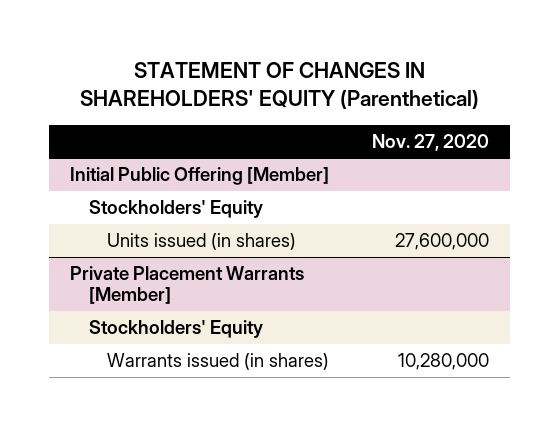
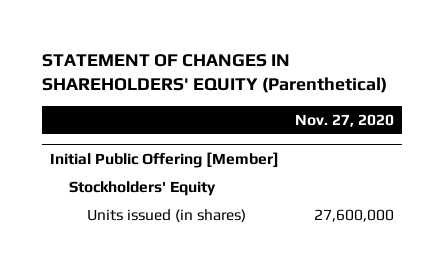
[70,266,305,305] Private Placement Warrants [Member] -> none
[88,320,263,339] Stockholders' Equity -> none
[107,353,330,371] Warrants issued (in shares) -> none

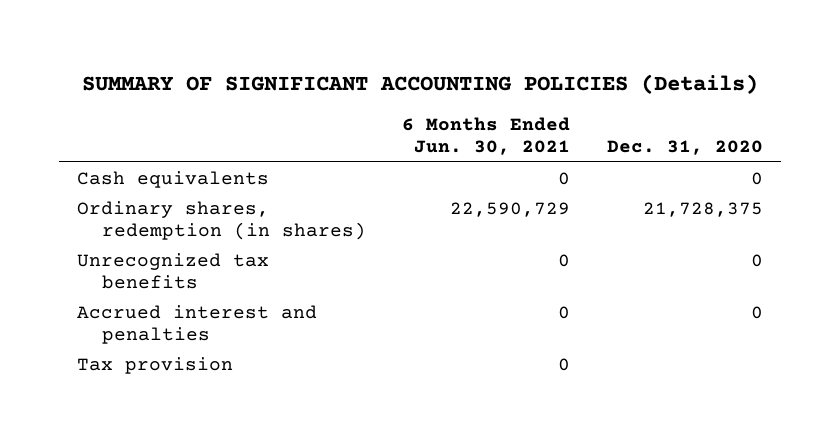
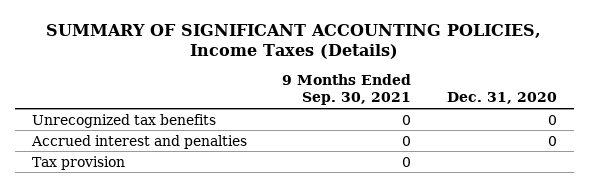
[82,73,759,94] SUMMARY OF SIGNIFICANT ACCOUNTING POLICIES (Details) -> [46,23,542,60] SUMMARY OF SIGNIFICANT ACCOUNTING POLICIES, Income Taxes (Details)
[402,116,571,156] 6 Months Ended Jun. 30, 2021 -> none
none -> [282,74,412,106] 9 Months Ended Sep. 30, 2021
[77,170,270,188] Cash equivalents -> none
[77,200,367,241] Ordinary shares, redemption (in shares) -> none

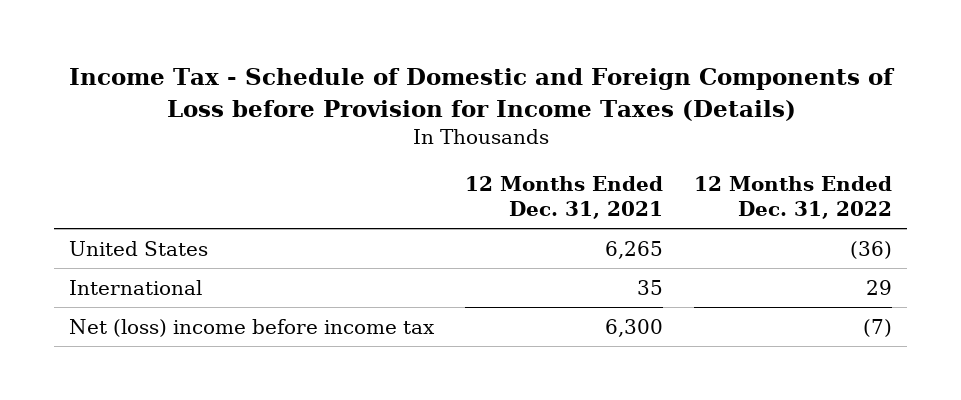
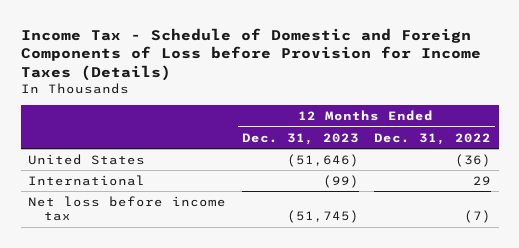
[465,176,664,220] 12 Months Ended Dec. 31, 2021 -> none
none -> [241,132,359,145] Dec. 31, 2023
[69,318,436,337] Net (loss) income before income tax -> [28,195,227,222] Net loss before income tax

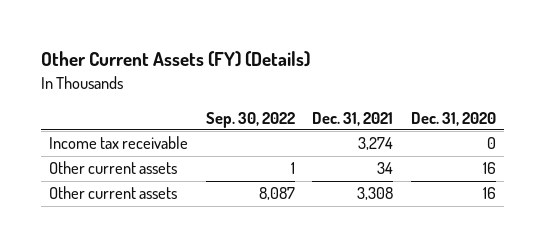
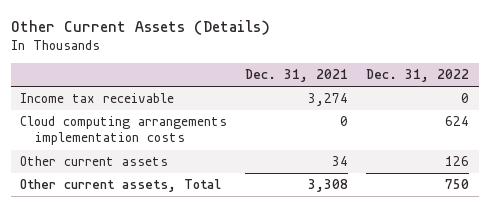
[40,51,310,68] Other Current Assets (FY) (Details) -> [11,19,271,35] Other Current Assets (Details)
[205,111,295,128] Sep. 30, 2022 -> none
[410,111,496,126] Dec. 31, 2020 -> none
none -> [366,69,470,83] Dec. 31, 2022
none -> [20,116,228,146] Cloud computing arrangements implementation costs
[49,186,178,200] Other current assets -> [20,179,222,193] Other current assets, Total

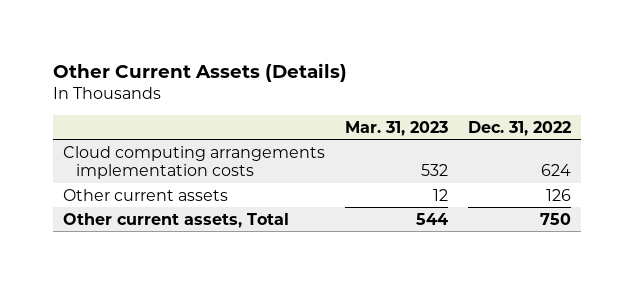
[245,69,349,83] Dec. 31, 2021 -> none
none -> [345,121,449,137] Mar. 31, 2023
[20,93,175,104] Income tax receivable -> none

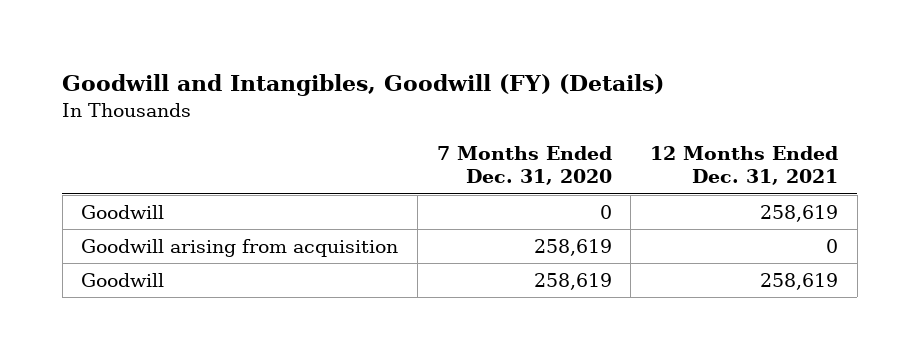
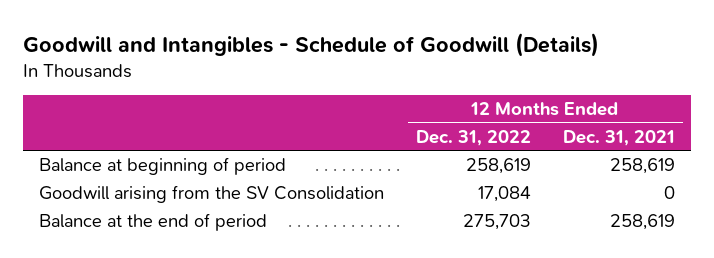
[62,74,665,97] Goodwill and Intangibles, Goodwill (FY) (Details) -> [22,32,599,57] Goodwill and Intangibles - Schedule of Goodwill (Details)
[436,145,612,186] 7 Months Ended Dec. 31, 2020 -> none
none -> [415,129,531,146] Dec. 31, 2022
[81,205,165,220] Goodwill -> [38,157,286,176] Balance at beginning of period
[81,239,399,258] Goodwill arising from acquisition -> [38,185,384,204] Goodwill arising from the SV Consolidation
[81,273,165,288] Goodwill -> [38,213,267,232] Balance at the end of period

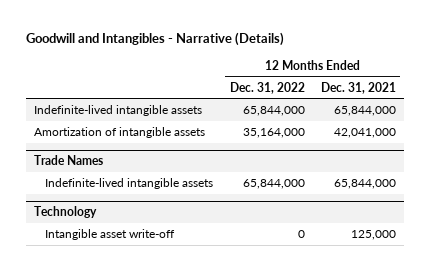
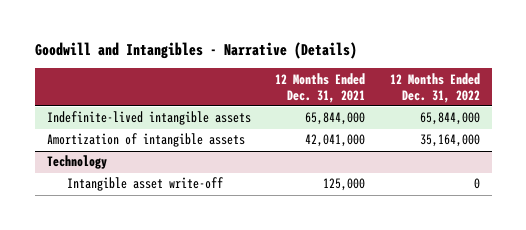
[33,155,103,166] Trade Names -> none
[45,177,214,189] Indefinite-lived intangible assets -> none

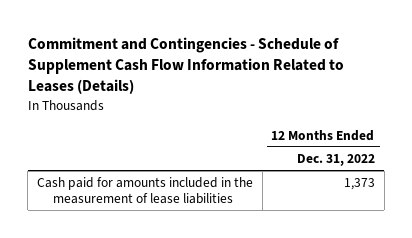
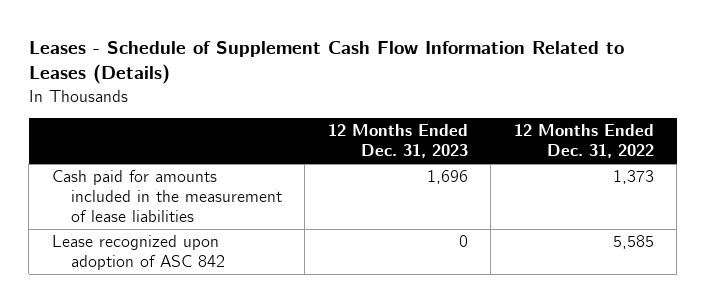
[27,37,344,95] Commitment and Contingencies - Schedule of Supplement Cash Flow Information Related to Leases (Details) -> [28,41,624,85] Leases - Schedule of Supplement Cash Flow Information Related to Leases (Details)
none -> [327,124,468,159] 12 Months Ended Dec. 31, 2023
none -> [51,235,225,271] Lease recognized upon adoption of ASC 842

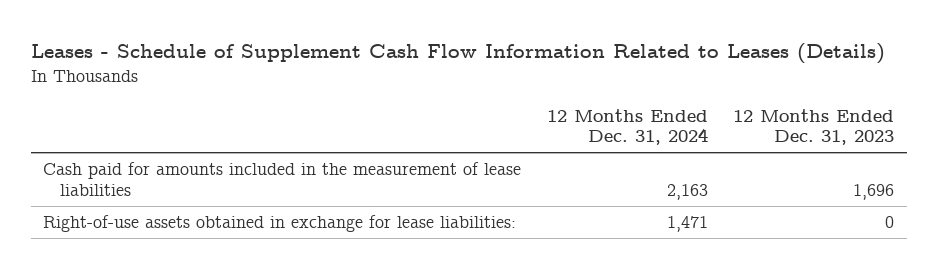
[513,124,654,159] 12 Months Ended Dec. 31, 2022 -> none
none -> [546,108,708,146] 12 Months Ended Dec. 31, 2024
[51,235,225,271] Lease recognized upon adoption of ASC 842 -> [43,215,517,233] Right-of-use assets obtained in exchange for lease liabilities:

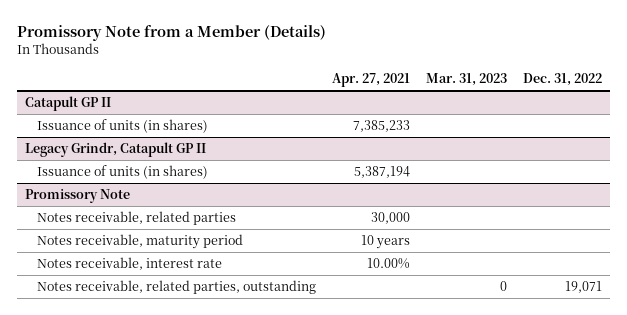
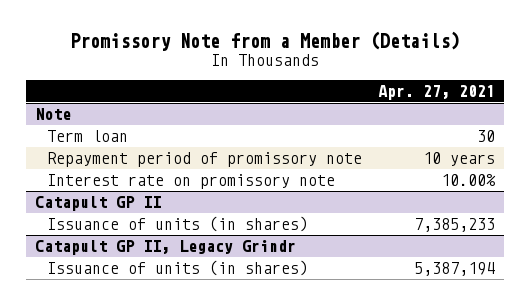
[425,72,507,86] Mar. 31, 2023 -> none
[522,72,602,86] Dec. 31, 2022 -> none
none -> [34,108,71,121] Note
none -> [47,130,129,143] Term loan
none -> [47,152,363,168] Repayment period of promissory note
none -> [47,174,336,190] Interest rate on promissory note
[25,142,207,158] Legacy Grindr, Catapult GP II -> [34,240,296,256] Catapult GP II, Legacy Grindr
[25,189,131,204] Promissory Note -> none
[36,211,236,226] Notes receivable, related parties -> none
[36,234,243,250] Notes receivable, maturity period -> none
[36,257,222,271] Notes receivable, interest rate -> none
[36,280,316,295] Notes receivable, related parties, outstanding -> none

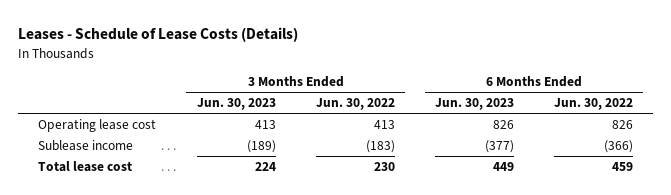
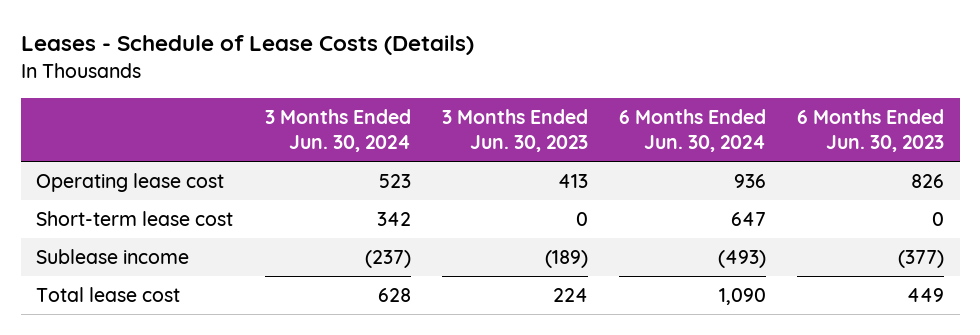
[315,98,395,111] Jun. 30, 2022 -> none
[553,98,633,111] Jun. 30, 2022 -> none
none -> [264,108,411,152] 3 Months Ended Jun. 30, 2024
none -> [618,108,766,152] 6 Months Ended Jun. 30, 2024
none -> [36,211,234,227] Short-term lease cost

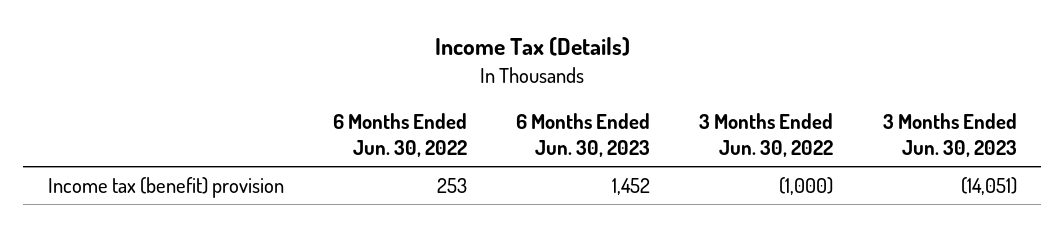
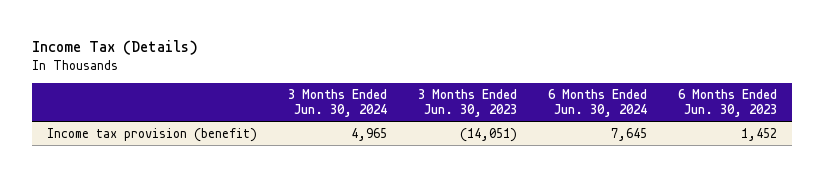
[333,113,468,157] 6 Months Ended Jun. 30, 2022 -> none
[699,113,834,157] 3 Months Ended Jun. 30, 2022 -> none
none -> [288,89,388,118] 3 Months Ended Jun. 30, 2024
none -> [547,89,647,118] 6 Months Ended Jun. 30, 2024
[47,177,284,199] Income tax (benefit) provision -> [47,128,258,143] Income tax provision (benefit)

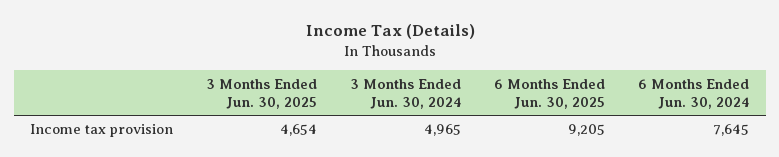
[417,89,517,118] 3 Months Ended Jun. 30, 2023 -> none
[677,89,777,118] 6 Months Ended Jun. 30, 2023 -> none
none -> [206,78,318,109] 3 Months Ended Jun. 30, 2025
none -> [494,78,606,109] 6 Months Ended Jun. 30, 2025
[47,128,258,143] Income tax provision (benefit) -> [30,124,174,138] Income tax provision

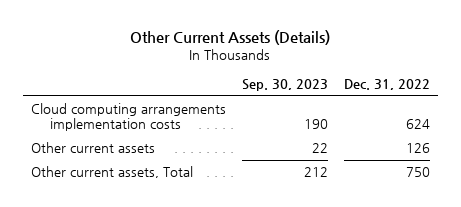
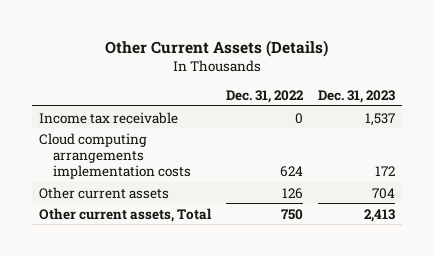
[241,79,328,92] Sep. 30, 2023 -> none
none -> [317,89,395,103] Dec. 31, 2023
none -> [39,111,179,124] Income tax receivable

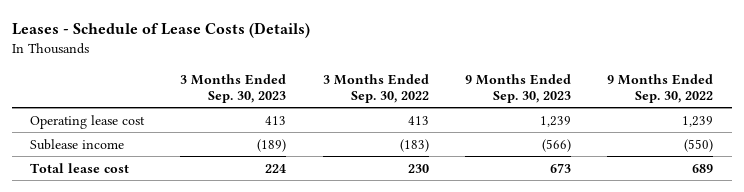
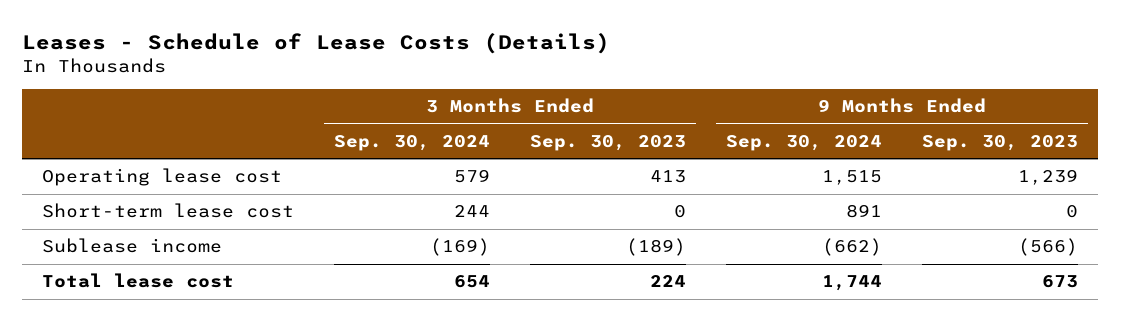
[322,73,429,103] 3 Months Ended Sep. 30, 2022 -> none
[607,73,714,103] 9 Months Ended Sep. 30, 2022 -> none
none -> [334,134,491,151] Sep. 30, 2024
none -> [726,134,883,151] Sep. 30, 2024
none -> [42,203,295,219] Short-term lease cost

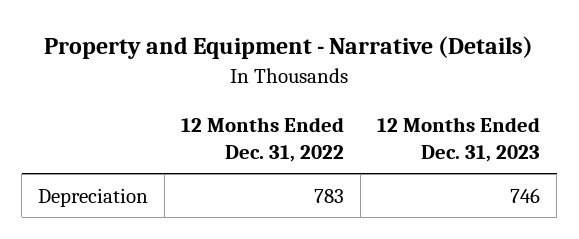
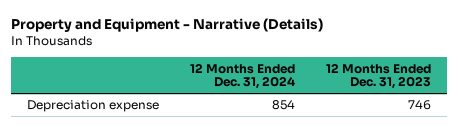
[181,117,345,162] 12 Months Ended Dec. 31, 2022 -> none
none -> [189,62,295,90] 12 Months Ended Dec. 31, 2024
[38,187,149,207] Depreciation -> [26,100,159,113] Depreciation expense

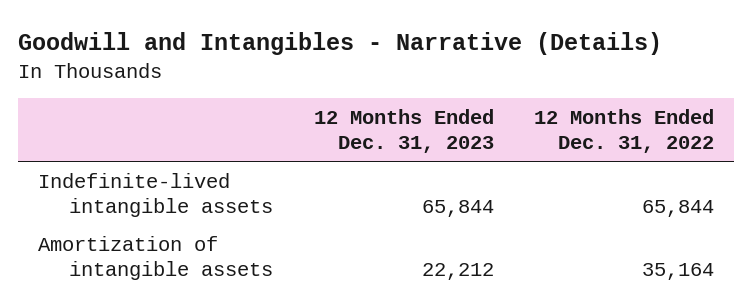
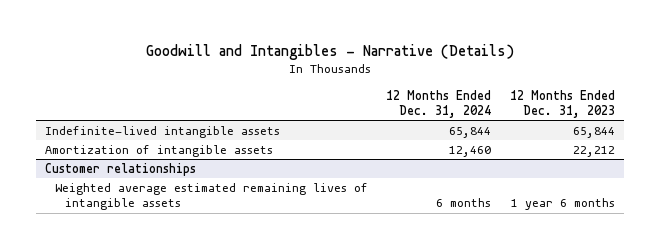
[533,108,714,154] 12 Months Ended Dec. 31, 2022 -> none
none -> [386,89,492,119] 12 Months Ended Dec. 31, 2024
none -> [45,163,197,177] Customer relationships
none -> [55,183,369,211] Weighted average estimated remaining lives of intangible assets

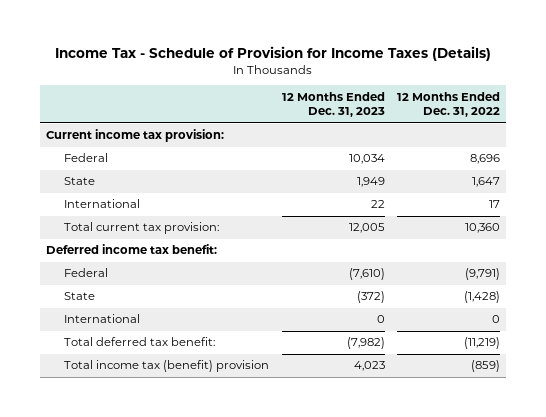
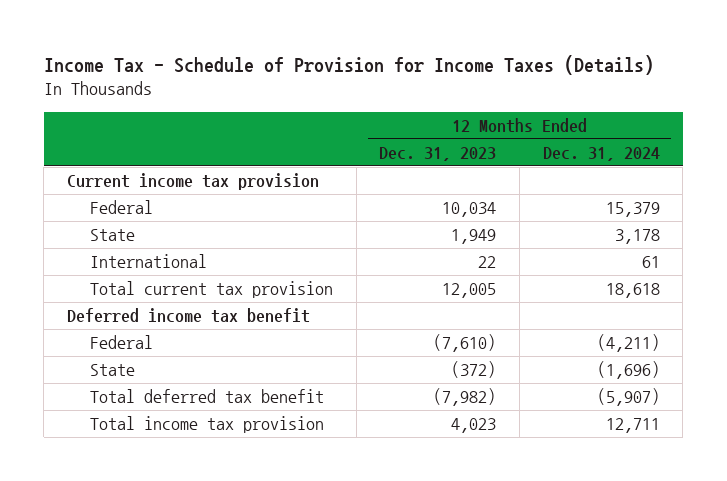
[396,91,500,118] 12 Months Ended Dec. 31, 2022 -> none
none -> [542,146,660,161] Dec. 31, 2024
[46,129,225,143] Current income tax provision: -> [66,173,319,191] Current income tax provision
[64,222,220,235] Total current tax provision: -> [90,281,334,299] Total current tax provision
[46,244,218,255] Deferred income tax benefit: -> [66,308,310,324] Deferred income tax benefit
[64,314,141,324] International -> none
[64,337,216,347] Total deferred tax benefit: -> [90,389,325,404] Total deferred tax benefit
[64,360,270,373] Total income tax (benefit) provision -> [90,416,325,434] Total income tax provision

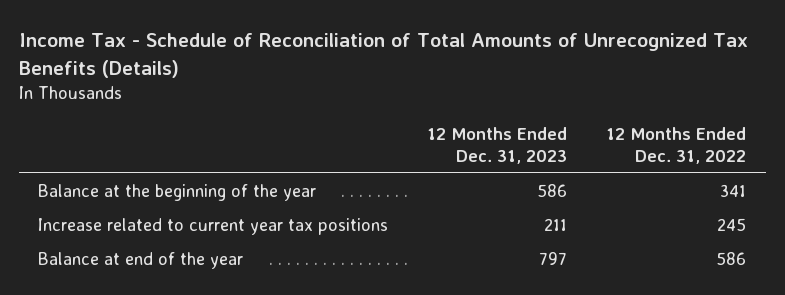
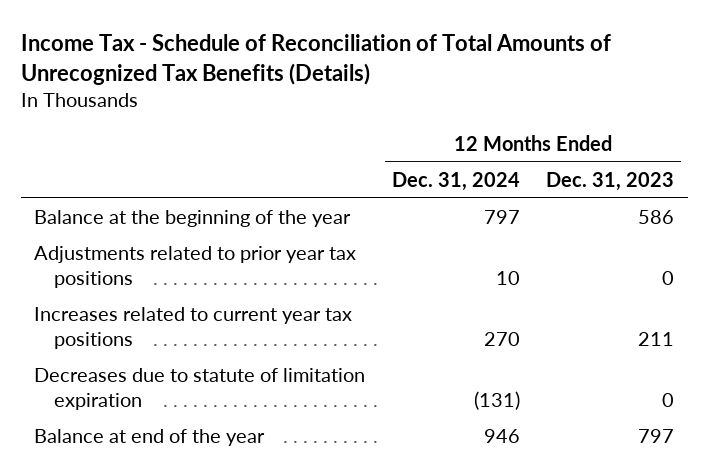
[606,126,747,165] 12 Months Ended Dec. 31, 2022 -> none
none -> [391,171,520,191] Dec. 31, 2024
none -> [34,245,357,288] Adjustments related to prior year tax positions
[38,218,389,236] Increase related to current year tax positions -> [34,306,353,349] Increases related to current year tax positions
none -> [34,367,366,410] Decreases due to statute of limitation expiration

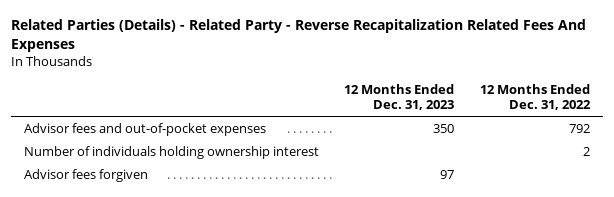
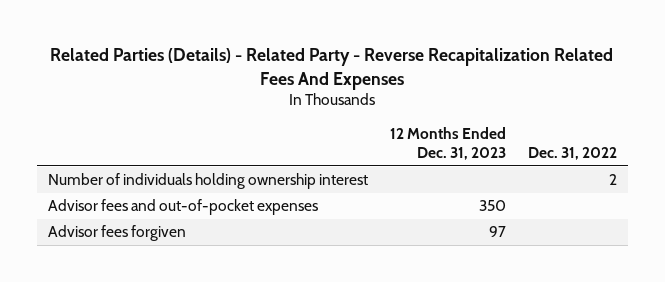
[479,83,591,111] 12 Months Ended Dec. 31, 2022 -> none
none -> [527,147,617,161] Dec. 31, 2022
[24,122,267,136] Advisor fees and out-of-pocket expenses -> [48,199,319,216] Advisor fees and out-of-pocket expenses

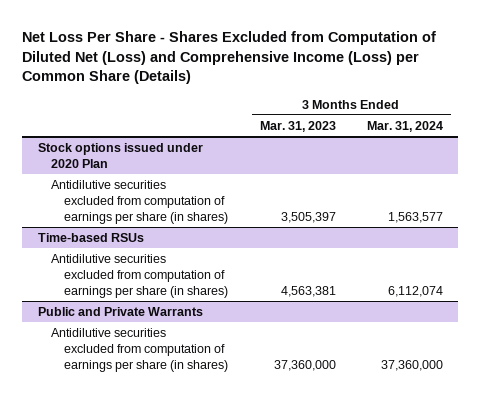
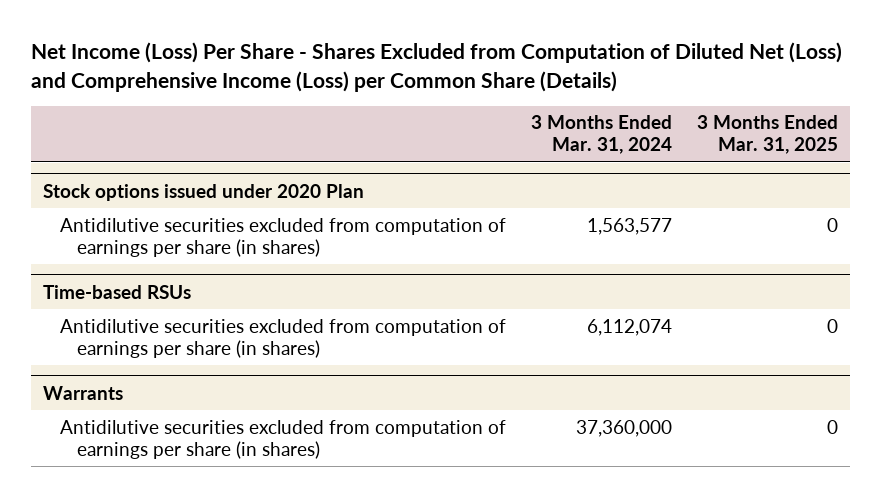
[22,30,437,85] Net Loss Per Share - Shares Excluded from Computation of Diluted Net (Loss) and Comprehensive Income (Loss) per Common Share (Details) -> [30,42,842,92] Net Income (Loss) Per Share - Shares Excluded from Computation of Diluted Net (Loss) and Comprehensive Income (Loss) per Common Share (Details)
[259,120,336,132] Mar. 31, 2023 -> none
none -> [696,115,838,155] 3 Months Ended Mar. 31, 2025
[37,306,203,316] Public and Private Warrants -> [43,385,124,400] Warrants

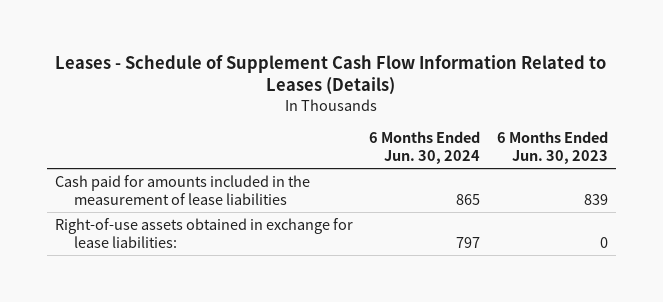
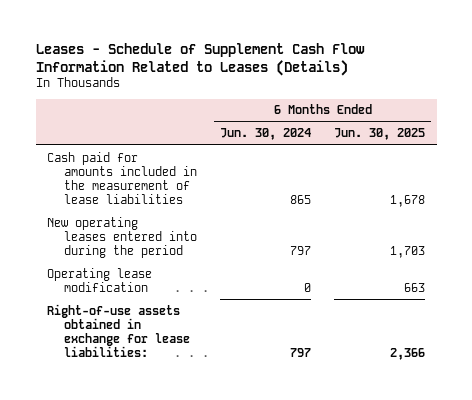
[497,130,609,165] 6 Months Ended Jun. 30, 2023 -> none
none -> [334,128,426,141] Jun. 30, 2025
none -> [47,216,198,258] New operating leases entered into during the period
none -> [47,267,153,292] Operating lease modification

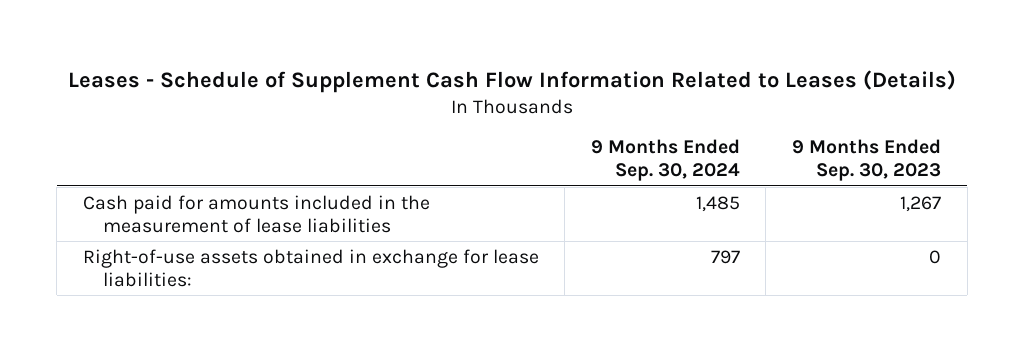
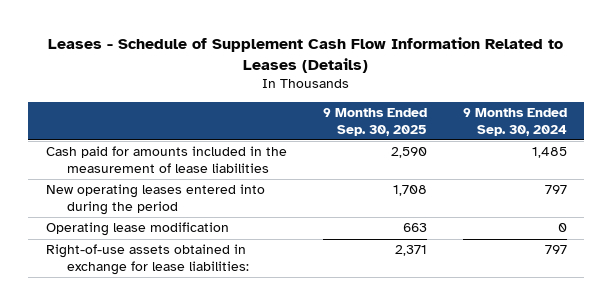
[792,139,942,182] 9 Months Ended Sep. 30, 2023 -> none
none -> [322,107,427,136] 9 Months Ended Sep. 30, 2025
none -> [46,184,266,216] New operating leases entered into during the period
none -> [46,222,230,237] Operating lease modification

